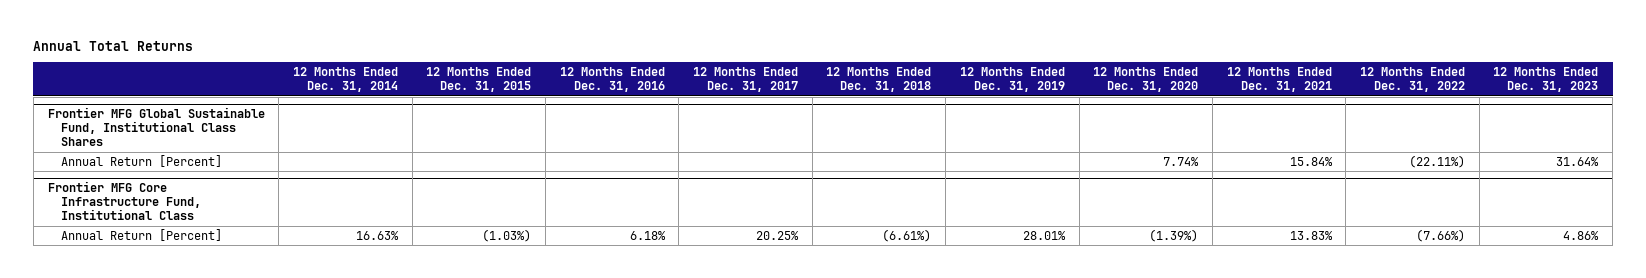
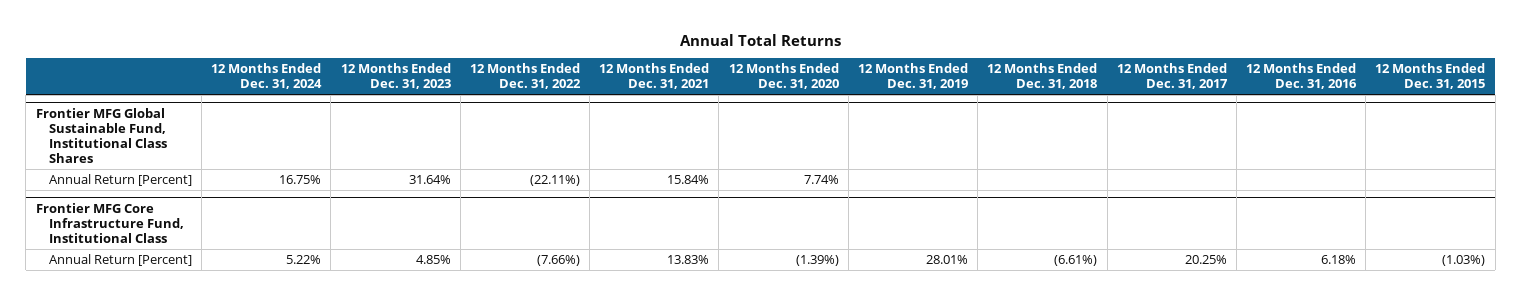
[292,67,398,93] 12 Months Ended Dec. 31, 2014 -> none
none -> [211,63,323,90] 12 Months Ended Dec. 31, 2024
[1563,230,1600,240] 4.86% -> [415,255,451,265] 4.85%

